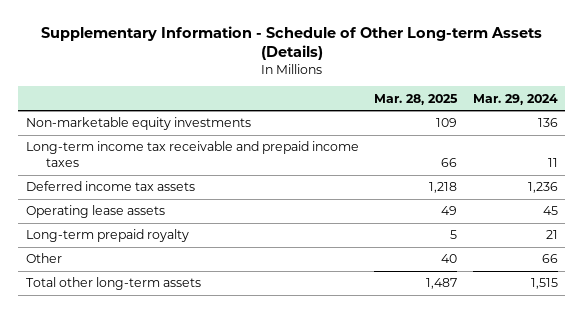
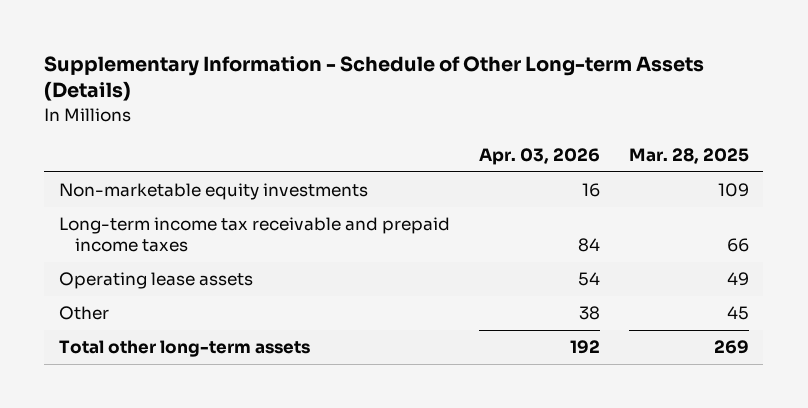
[472,93,558,105] Mar. 29, 2024 -> none
none -> [478,147,600,165] Apr. 03, 2026
[25,181,195,192] Deferred income tax assets -> none
[25,229,189,243] Long-term prepaid royalty -> none
[441,254,458,264] 40 -> [726,306,749,321] 45
[426,278,458,290] 1,487 -> [713,340,749,355] 269

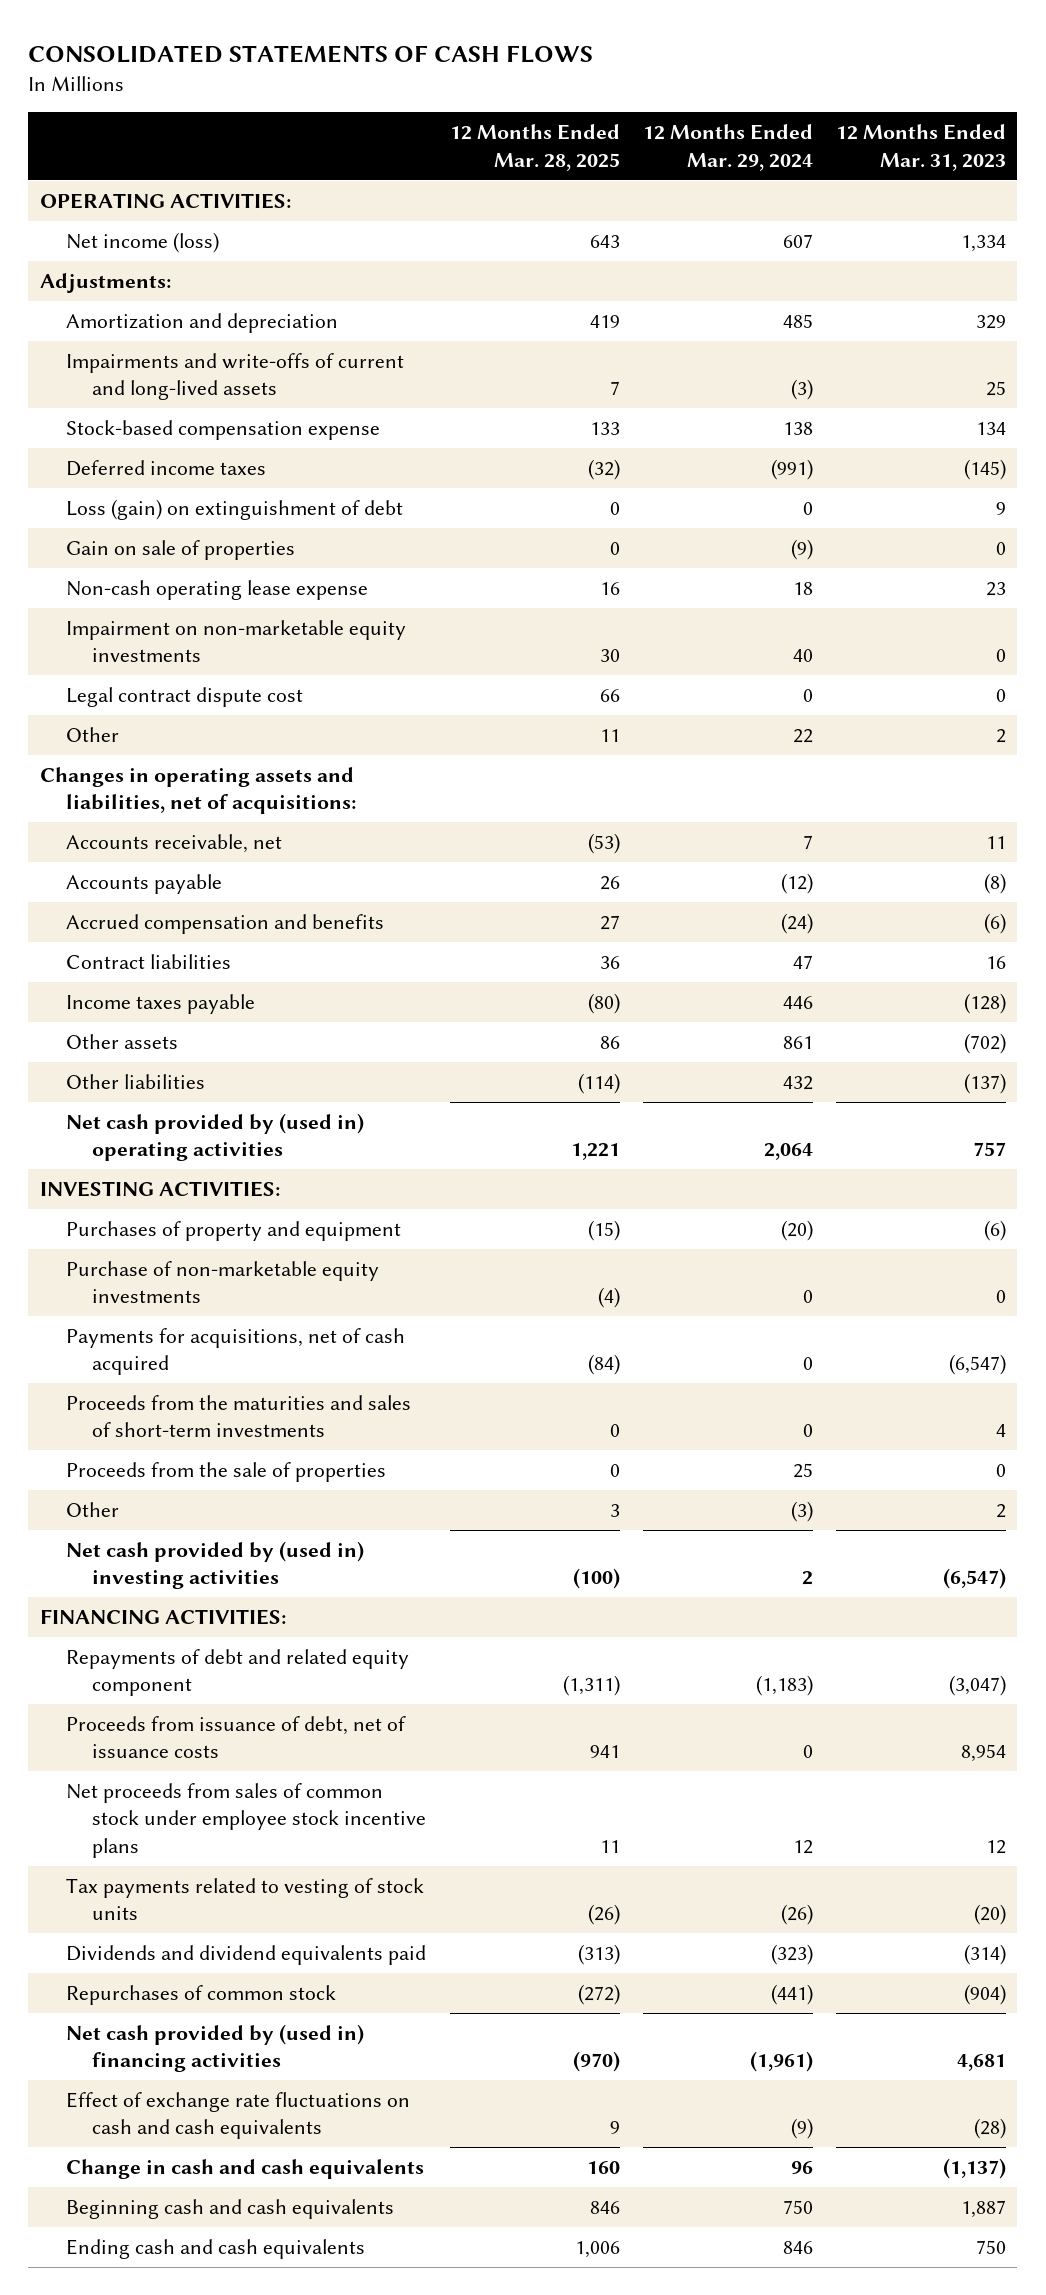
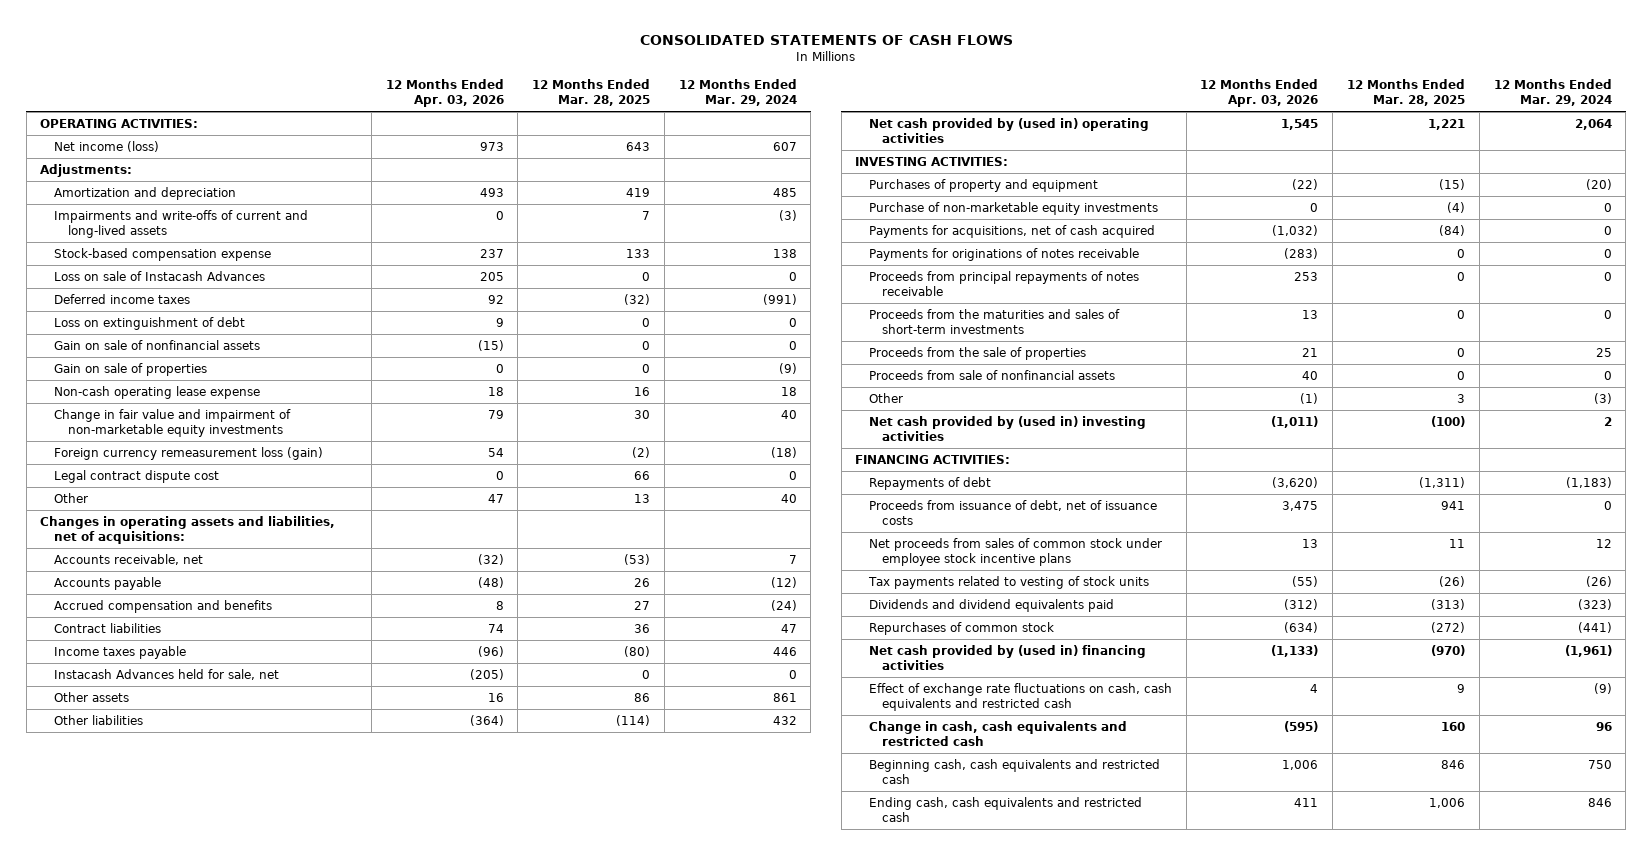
[835,124,1006,171] 12 Months Ended Mar. 31, 2023 -> none
none -> [385,79,504,108] 12 Months Ended Apr. 03, 2026
none -> [54,271,266,282] Loss on sale of Instacash Advances
[66,498,404,520] Loss (gain) on extinguishment of debt -> [54,317,246,331] Loss on extinguishment of debt
none -> [54,340,261,351] Gain on sale of nonfinancial assets
[66,619,407,663] Impairment on non-marketable equity investments -> [54,409,292,438] Change in fair value and impairment of non-marketable equity investments
none -> [54,447,324,461] Foreign currency remeasurement loss (gain)
[599,728,620,742] 11 -> [634,494,651,504] 13
[792,728,813,743] 22 -> [780,494,797,504] 40
none -> [54,669,280,681] Instacash Advances held for sale, net
none -> [868,248,1139,262] Payments for originations of notes receivable
none -> [868,271,1139,297] Proceeds from principal repayments of notes receivable
none -> [868,370,1115,381] Proceeds from sale of nonfinancial assets
[66,1648,410,1697] Repayments of debt and related equity component -> [868,477,991,491] Repayments of debt
[66,2091,411,2140] Effect of exchange rate fluctuations on cash and cash equivalents -> [868,683,1172,712] Effect of exchange rate fluctuations on cash, cash equivalents and restricted cash
[66,2158,425,2179] Change in cash and cash equivalents -> [868,721,1127,747] Change in cash, cash equivalents and restricted cash
[66,2198,395,2219] Beginning cash and cash equivalents -> [868,759,1160,785] Beginning cash, cash equivalents and restricted cash
[66,2238,366,2259] Ending cash and cash equivalents -> [868,797,1142,823] Ending cash, cash equivalents and restricted cash

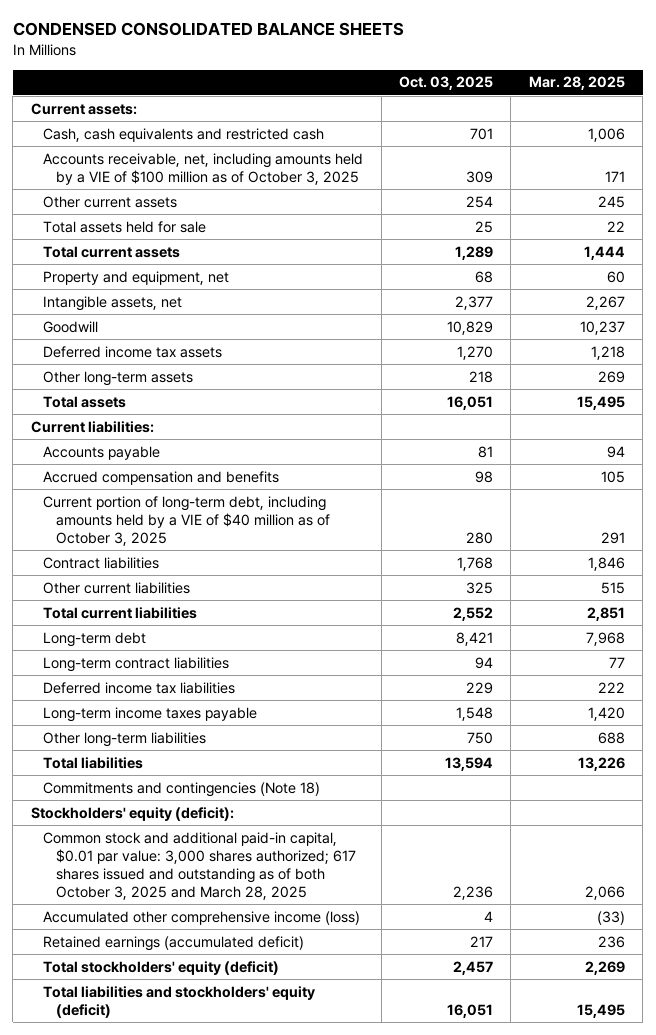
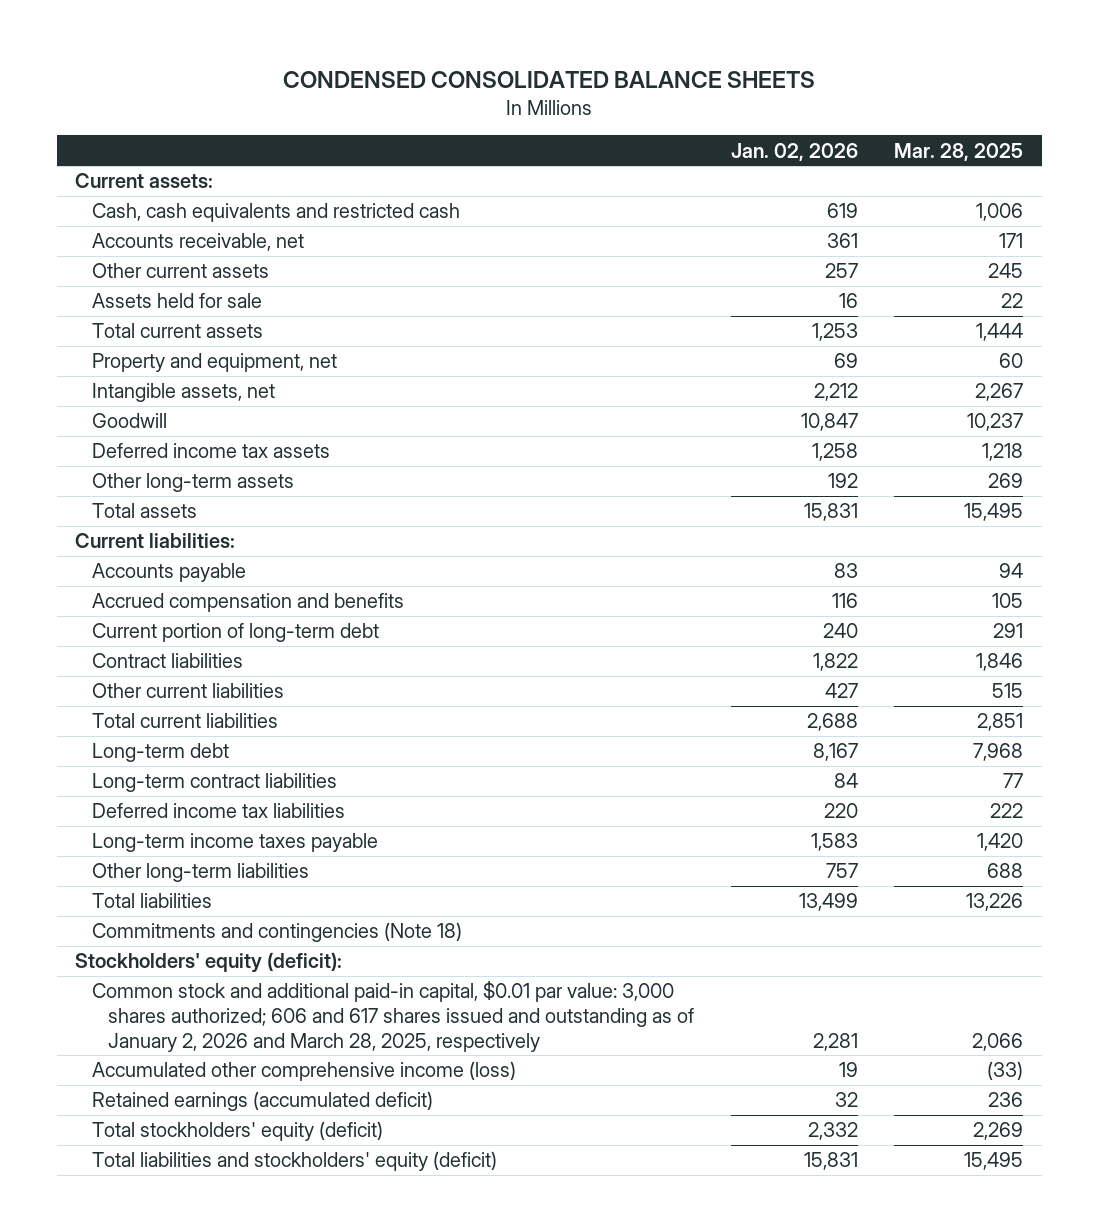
[399,76,494,91] Oct. 03, 2025 -> none
none -> [730,142,858,161] Jan. 02, 2026
[43,152,364,185] Accounts receivable, net, including amounts held by a VIE of $100 million as of October 3, 2025 -> [91,233,304,252] Accounts receivable, net
[43,220,207,233] Total assets held for sale -> [91,293,262,309] Assets held for sale
[43,495,330,546] Current portion of long-term debt, including amounts held by a VIE of $40 million as of October 3, 2025 -> [91,623,379,643] Current portion of long-term debt
[43,831,356,900] Common stock and additional paid-in capital, $0.01 par value: 3,000 shares authorized; 617 shares issued and outstanding as of both October 3, 2025 and March 28, 2025 -> [91,981,695,1052] Common stock and additional paid-in capital, $0.01 par value: 3,000 shares authorized; 606 and 617 shares issued and outstanding as of January 2, 2026 and March 28, 2025, respectively

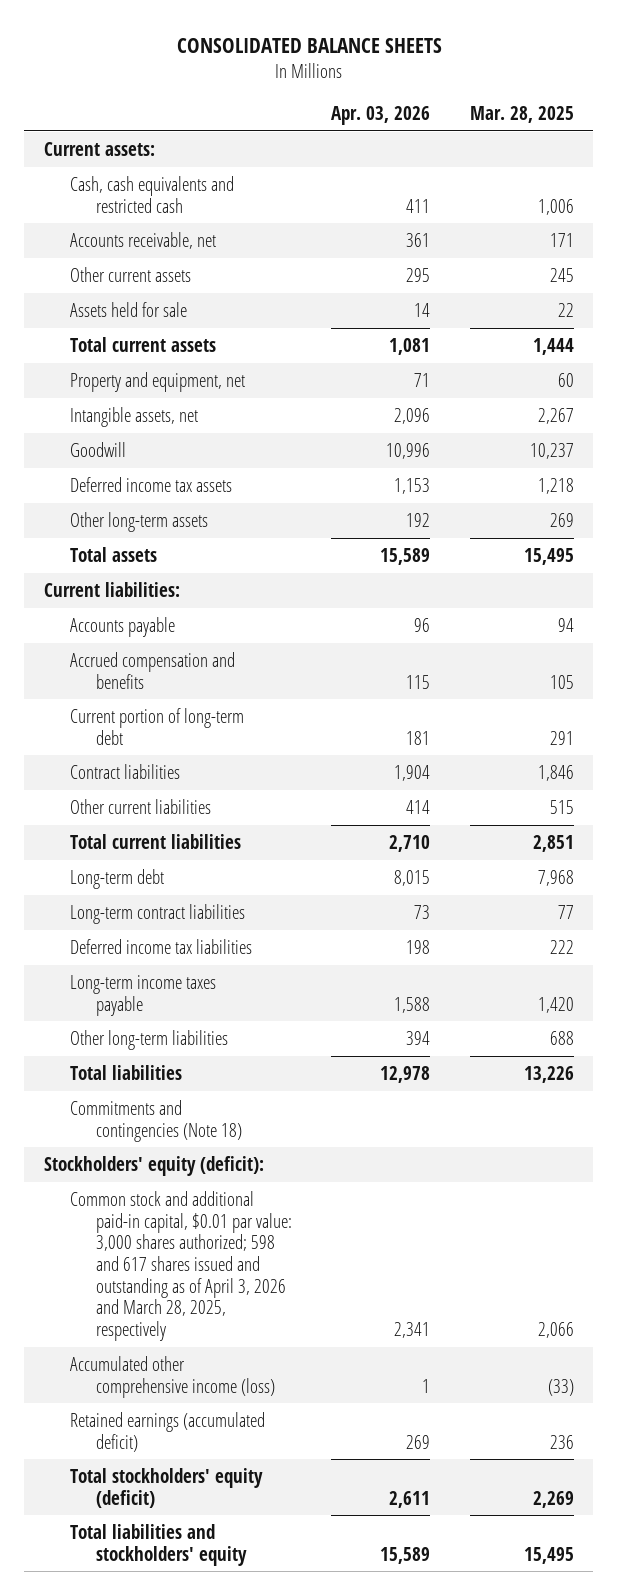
[283,71,816,89] CONDENSED CONSOLIDATED BALANCE SHEETS -> [176,37,442,53] CONSOLIDATED BALANCE SHEETS
[730,142,858,161] Jan. 02, 2026 -> none
none -> [331,105,431,125] Apr. 03, 2026
[91,981,695,1052] Common stock and additional paid-in capital, $0.01 par value: 3,000 shares authorized; 606 and 617 shares issued and outstanding as of January 2, 2026 and March 28, 2025, respectively -> [70,1190,293,1342] Common stock and additional paid-in capital, $0.01 par value: 3,000 shares authorized; 598 and 617 shares issued and outstanding as of April 3, 2026 and March 28, 2025, respectively
[91,1151,497,1172] Total liabilities and stockholders' equity (deficit) -> [70,1523,248,1566] Total liabilities and stockholders' equity

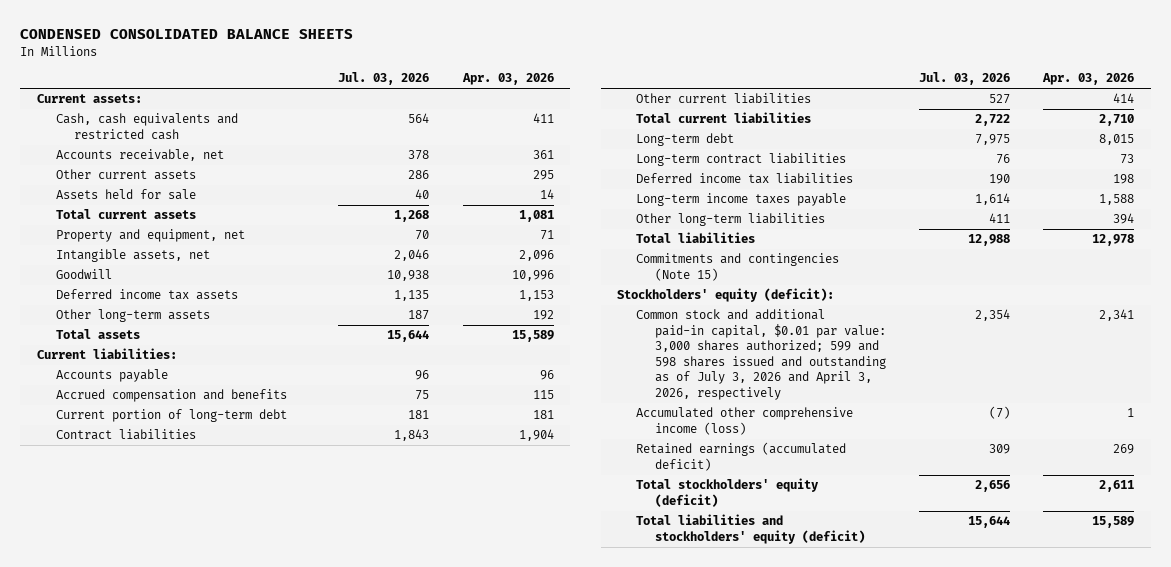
[176,37,442,53] CONSOLIDATED BALANCE SHEETS -> [20,29,354,40] CONDENSED CONSOLIDATED BALANCE SHEETS
[469,105,574,123] Mar. 28, 2025 -> none
none -> [338,72,430,86] Jul. 03, 2026
[70,1099,243,1142] Commitments and contingencies (Note 18) -> [636,253,840,281] Commitments and contingencies (Note 15)
[70,1190,293,1342] Common stock and additional paid-in capital, $0.01 par value: 3,000 shares authorized; 598 and 617 shares issued and outstanding as of April 3, 2026 and March 28, 2025, respectively -> [636,309,886,400] Common stock and additional paid-in capital, $0.01 par value: 3,000 shares authorized; 599 and 598 shares issued and outstanding as of July 3, 2026 and April 3, 2026, respectively
[70,1523,248,1566] Total liabilities and stockholders' equity -> [636,514,865,544] Total liabilities and stockholders' equity (deficit)

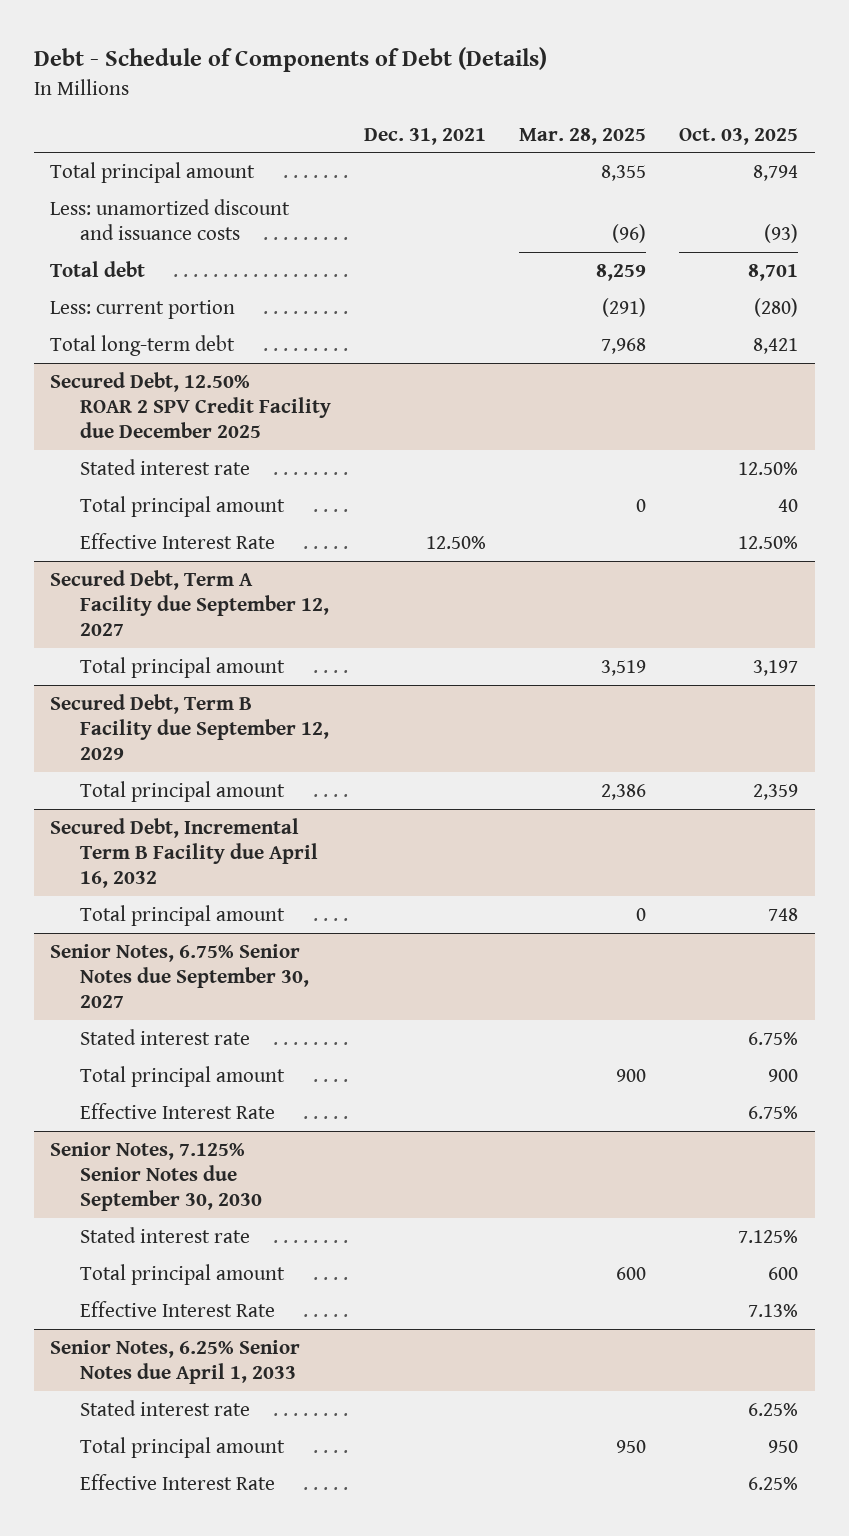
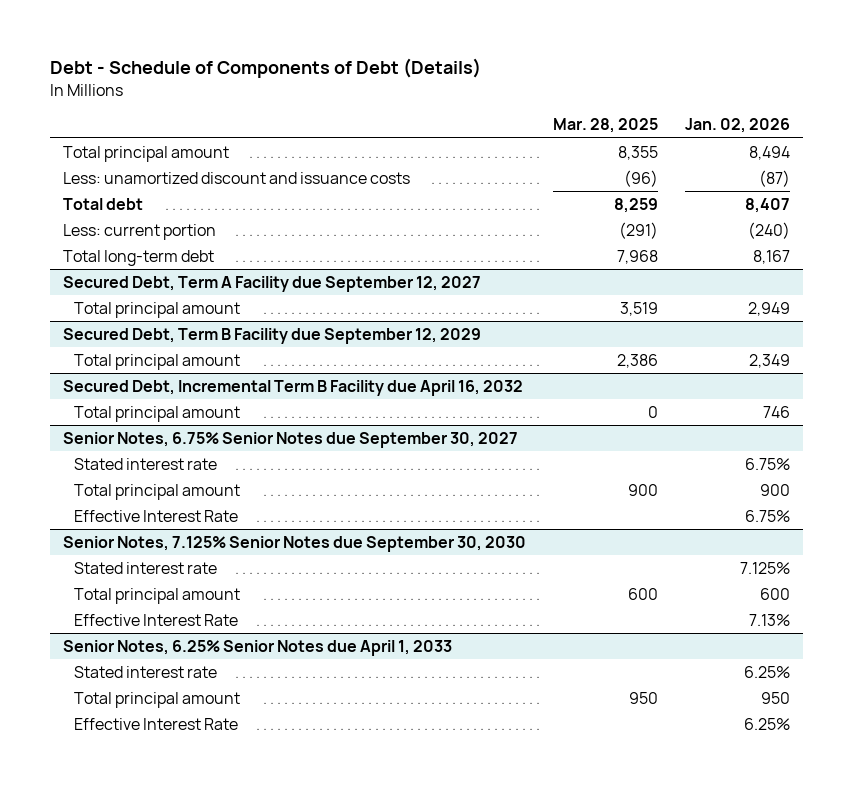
[364,127,487,145] Dec. 31, 2021 -> none
[679,127,799,145] Oct. 03, 2025 -> none
none -> [685,118,791,134] Jan. 02, 2026
[50,371,332,438] Secured Debt, 12.50% ROAR 2 SPV Credit Facility due December 2025 -> none
[80,458,251,475] Stated interest rate -> none
[80,495,286,517] Total principal amount -> none
[80,532,276,549] Effective Interest Rate -> none

